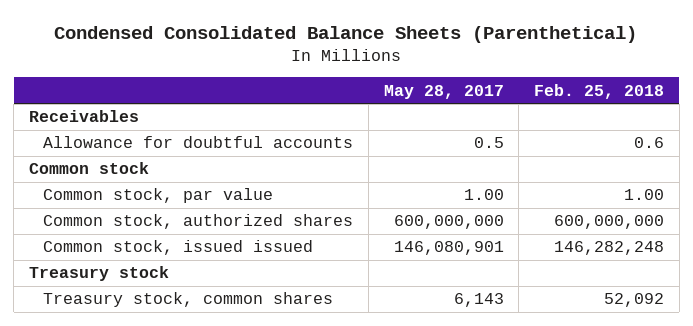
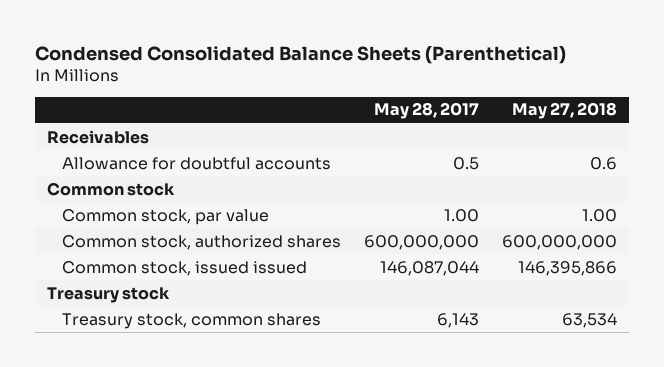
[533,83,664,99] Feb. 25, 2018 -> none
none -> [512,102,618,120] May 27, 2018
[393,241,504,256] 146,080,901 -> [379,260,479,276] 146,087,044

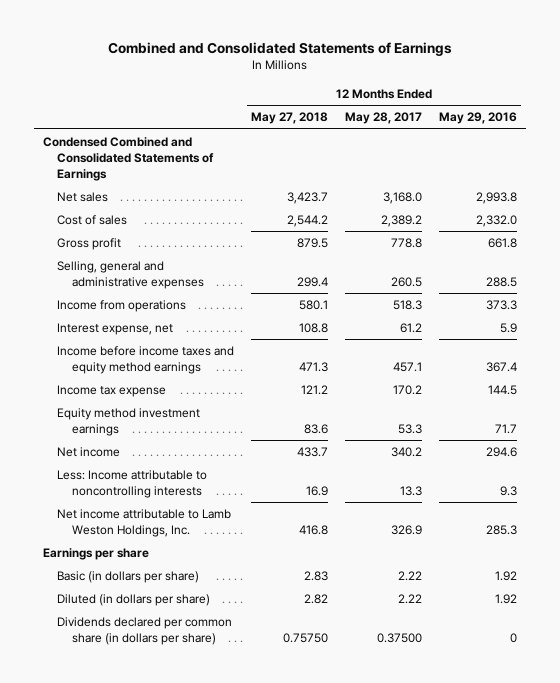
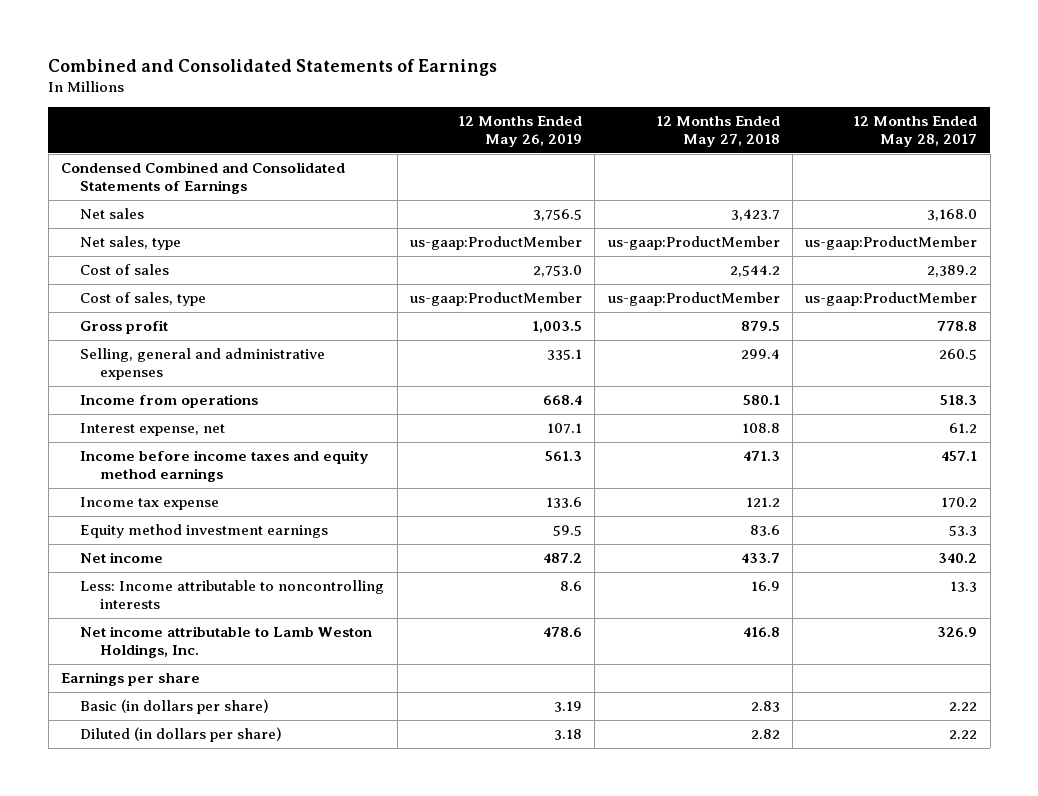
[439,112,518,125] May 29, 2016 -> none
none -> [458,116,583,147] 12 Months Ended May 26, 2019
none -> [80,236,182,251] Net sales, type
none -> [80,292,207,307] Cost of sales, type
[57,617,233,645] Dividends declared per common share (in dollars per share) -> none

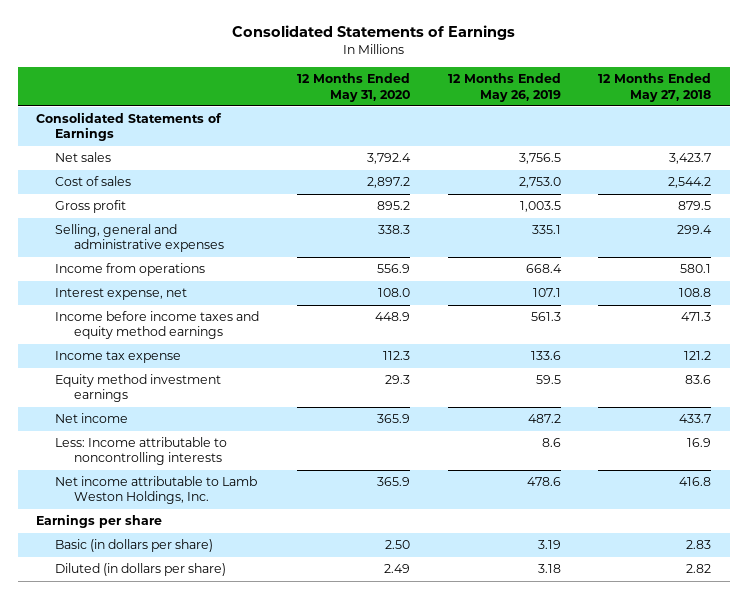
[48,58,498,76] Combined and Consolidated Statements of Earnings -> [231,25,515,41] Consolidated Statements of Earnings
[853,116,978,147] 12 Months Ended May 28, 2017 -> none
none -> [296,73,410,102] 12 Months Ended May 31, 2020
[61,162,346,194] Condensed Combined and Consolidated Statements of Earnings -> [36,112,223,142] Consolidated Statements of Earnings
[80,236,182,251] Net sales, type -> none
[80,292,207,307] Cost of sales, type -> none

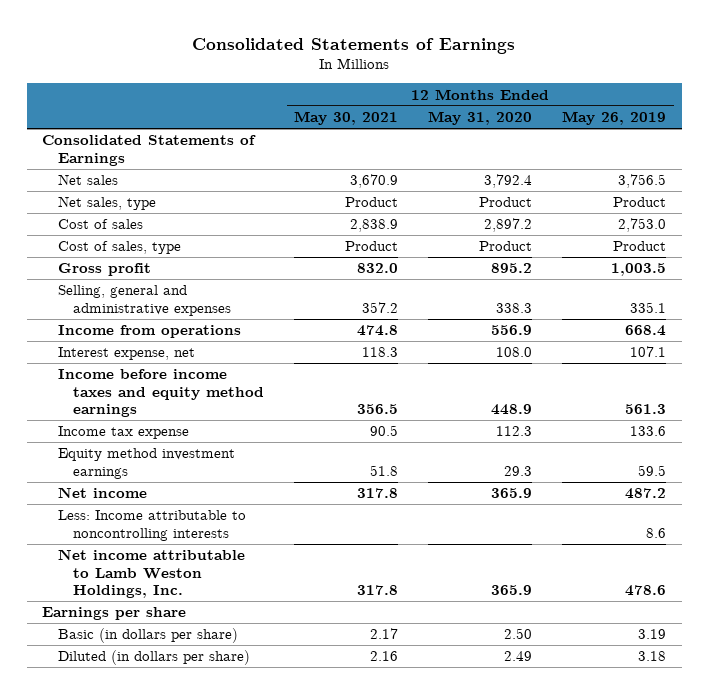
[598,73,712,102] 12 Months Ended May 27, 2018 -> none
none -> [294,111,399,126] May 30, 2021
none -> [57,196,156,211] Net sales, type
none -> [57,241,181,255] Cost of sales, type

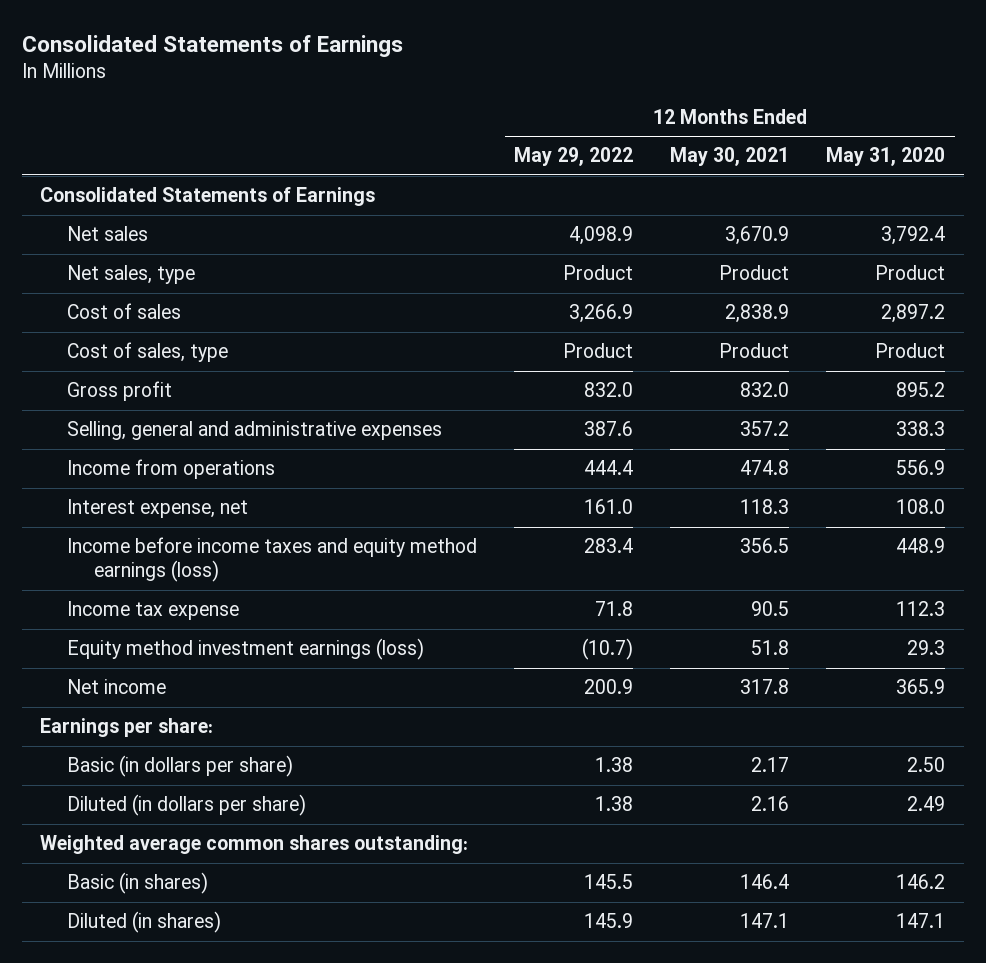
[562,111,667,126] May 26, 2019 -> none
none -> [514,147,634,167] May 29, 2022
[57,369,264,418] Income before income taxes and equity method earnings -> [67,537,478,583] Income before income taxes and equity method earnings (loss)
[57,448,235,479] Equity method investment earnings -> [67,638,425,661] Equity method investment earnings (loss)
[57,510,246,541] Less: Income attributable to noncontrolling interests -> none
[57,549,245,599] Net income attributable to Lamb Weston Holdings, Inc. -> none
[42,607,187,621] Earnings per share -> [40,718,214,738] Earnings per share:
none -> [40,835,469,855] Weighted average common shares outstanding:
none -> [67,872,209,895] Basic (in shares)
none -> [67,911,222,934] Diluted (in shares)

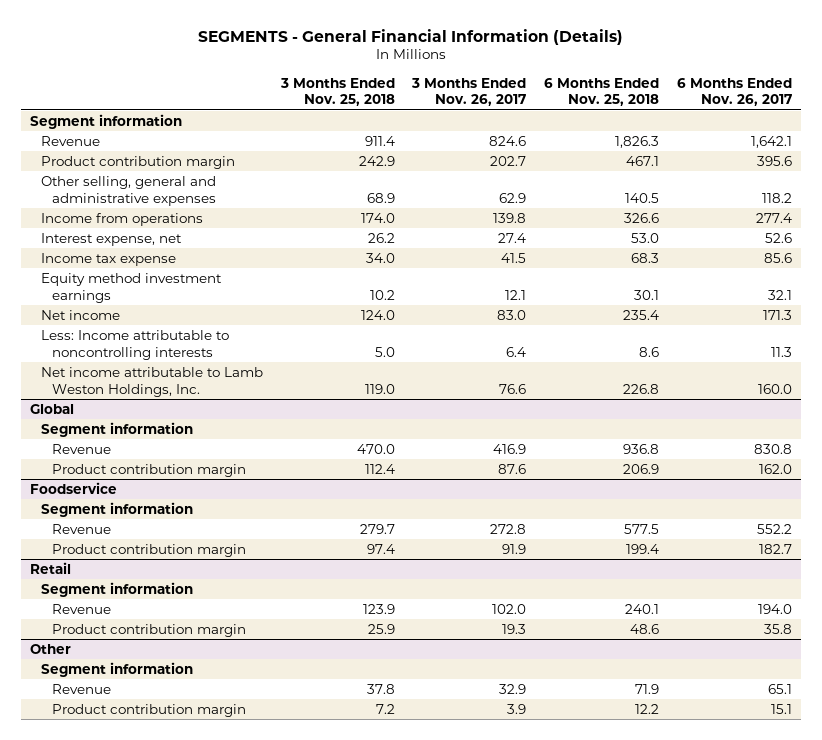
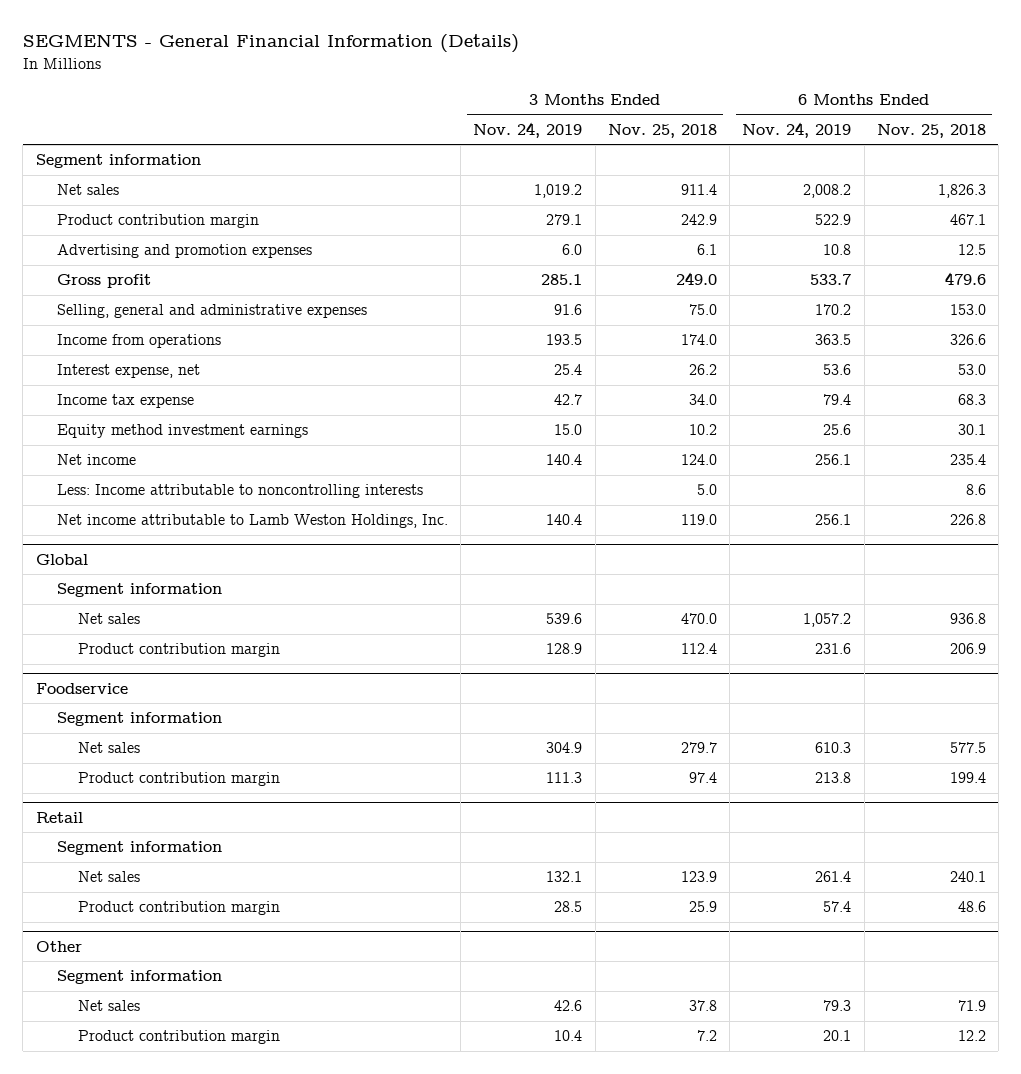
[411,77,527,107] 3 Months Ended Nov. 26, 2017 -> none
[676,77,792,107] 6 Months Ended Nov. 26, 2017 -> none
none -> [473,121,583,138] Nov. 24, 2019
none -> [742,121,852,138] Nov. 24, 2019
[40,135,100,146] Revenue -> [56,184,119,196] Net sales
none -> [56,244,312,259] Advertising and promotion expenses
none -> [56,274,151,289] Gross profit
[40,175,216,206] Other selling, general and administrative expenses -> [56,304,367,319] Selling, general and administrative expenses
[366,192,395,203] 68.9 -> [688,304,717,316] 75.0
[625,192,660,203] 140.5 -> [949,304,986,316] 153.0
[51,443,111,454] Revenue -> [78,613,141,625] Net sales
[51,523,111,534] Revenue -> [78,742,141,754] Net sales
[51,603,111,614] Revenue -> [78,871,141,883] Net sales
[51,683,111,694] Revenue -> [78,1000,141,1012] Net sales

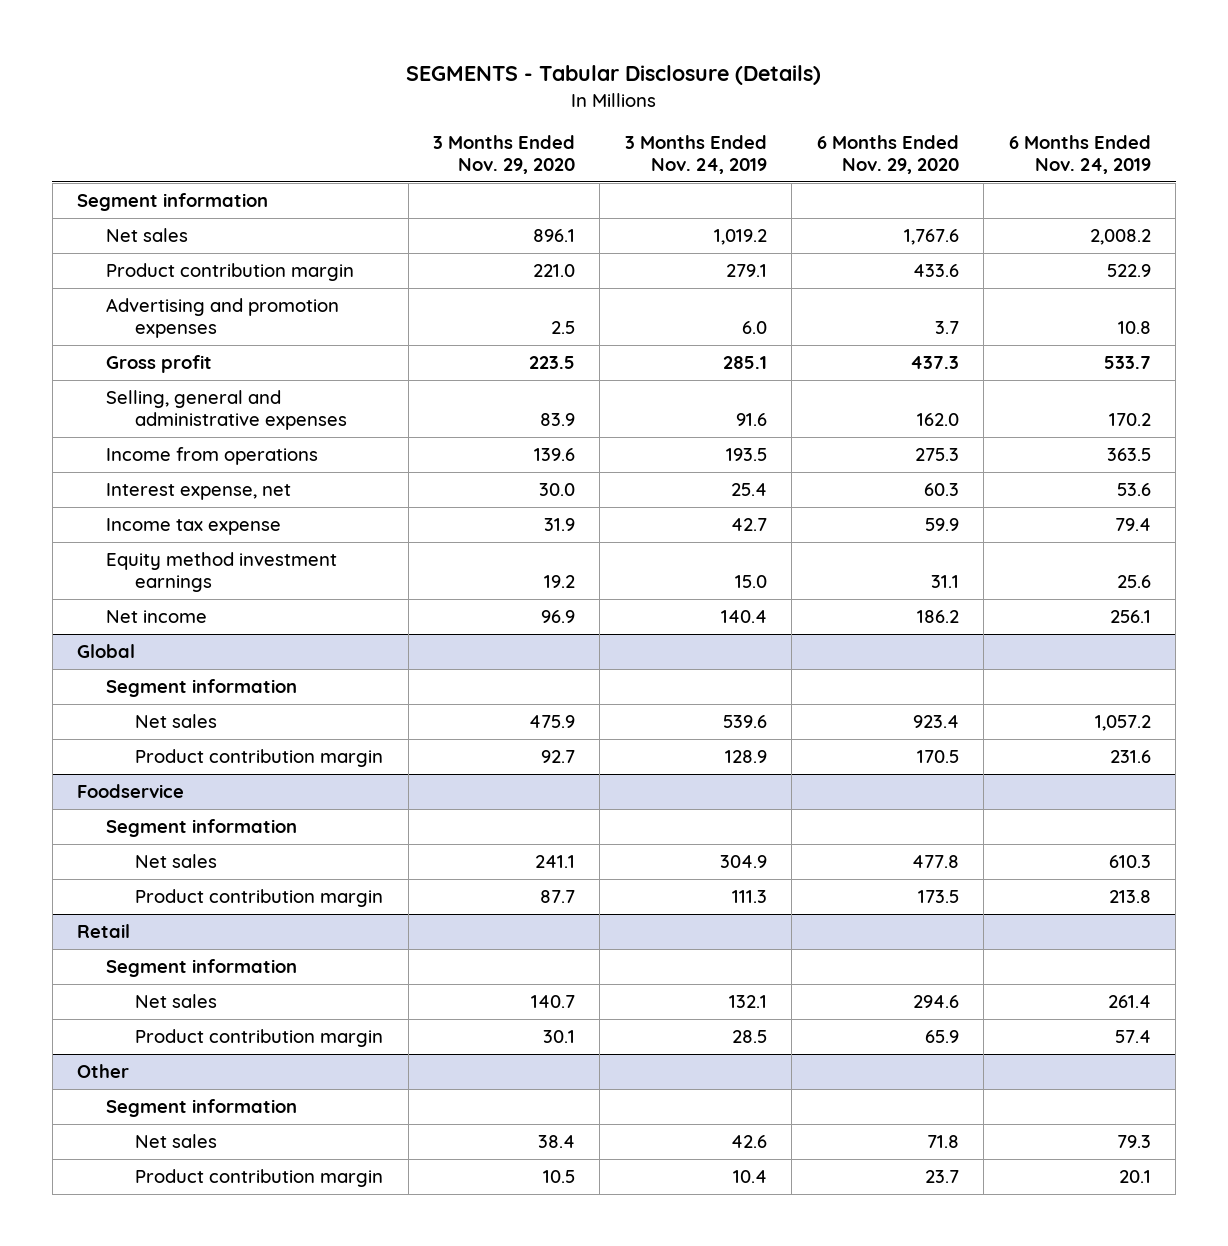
[22,34,519,54] SEGMENTS - General Financial Information (Details) -> [406,65,822,86] SEGMENTS - Tabular Disclosure (Details)
[607,123,717,138] Nov. 25, 2018 -> none
[876,123,986,138] Nov. 25, 2018 -> none
none -> [433,135,576,175] 3 Months Ended Nov. 29, 2020
none -> [816,135,959,175] 6 Months Ended Nov. 29, 2020
[56,484,423,499] Less: Income attributable to noncontrolling interests -> none
[56,514,448,529] Net income attributable to Lamb Weston Holdings, Inc. -> none

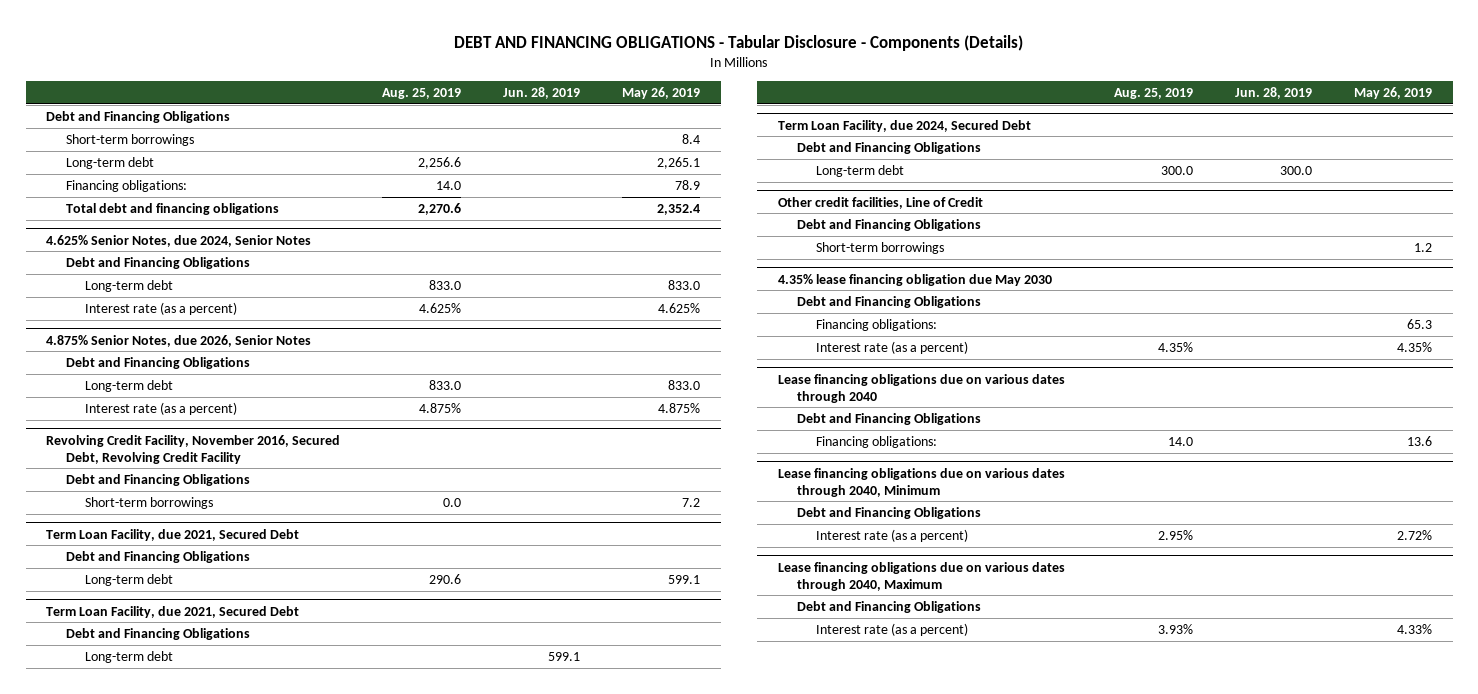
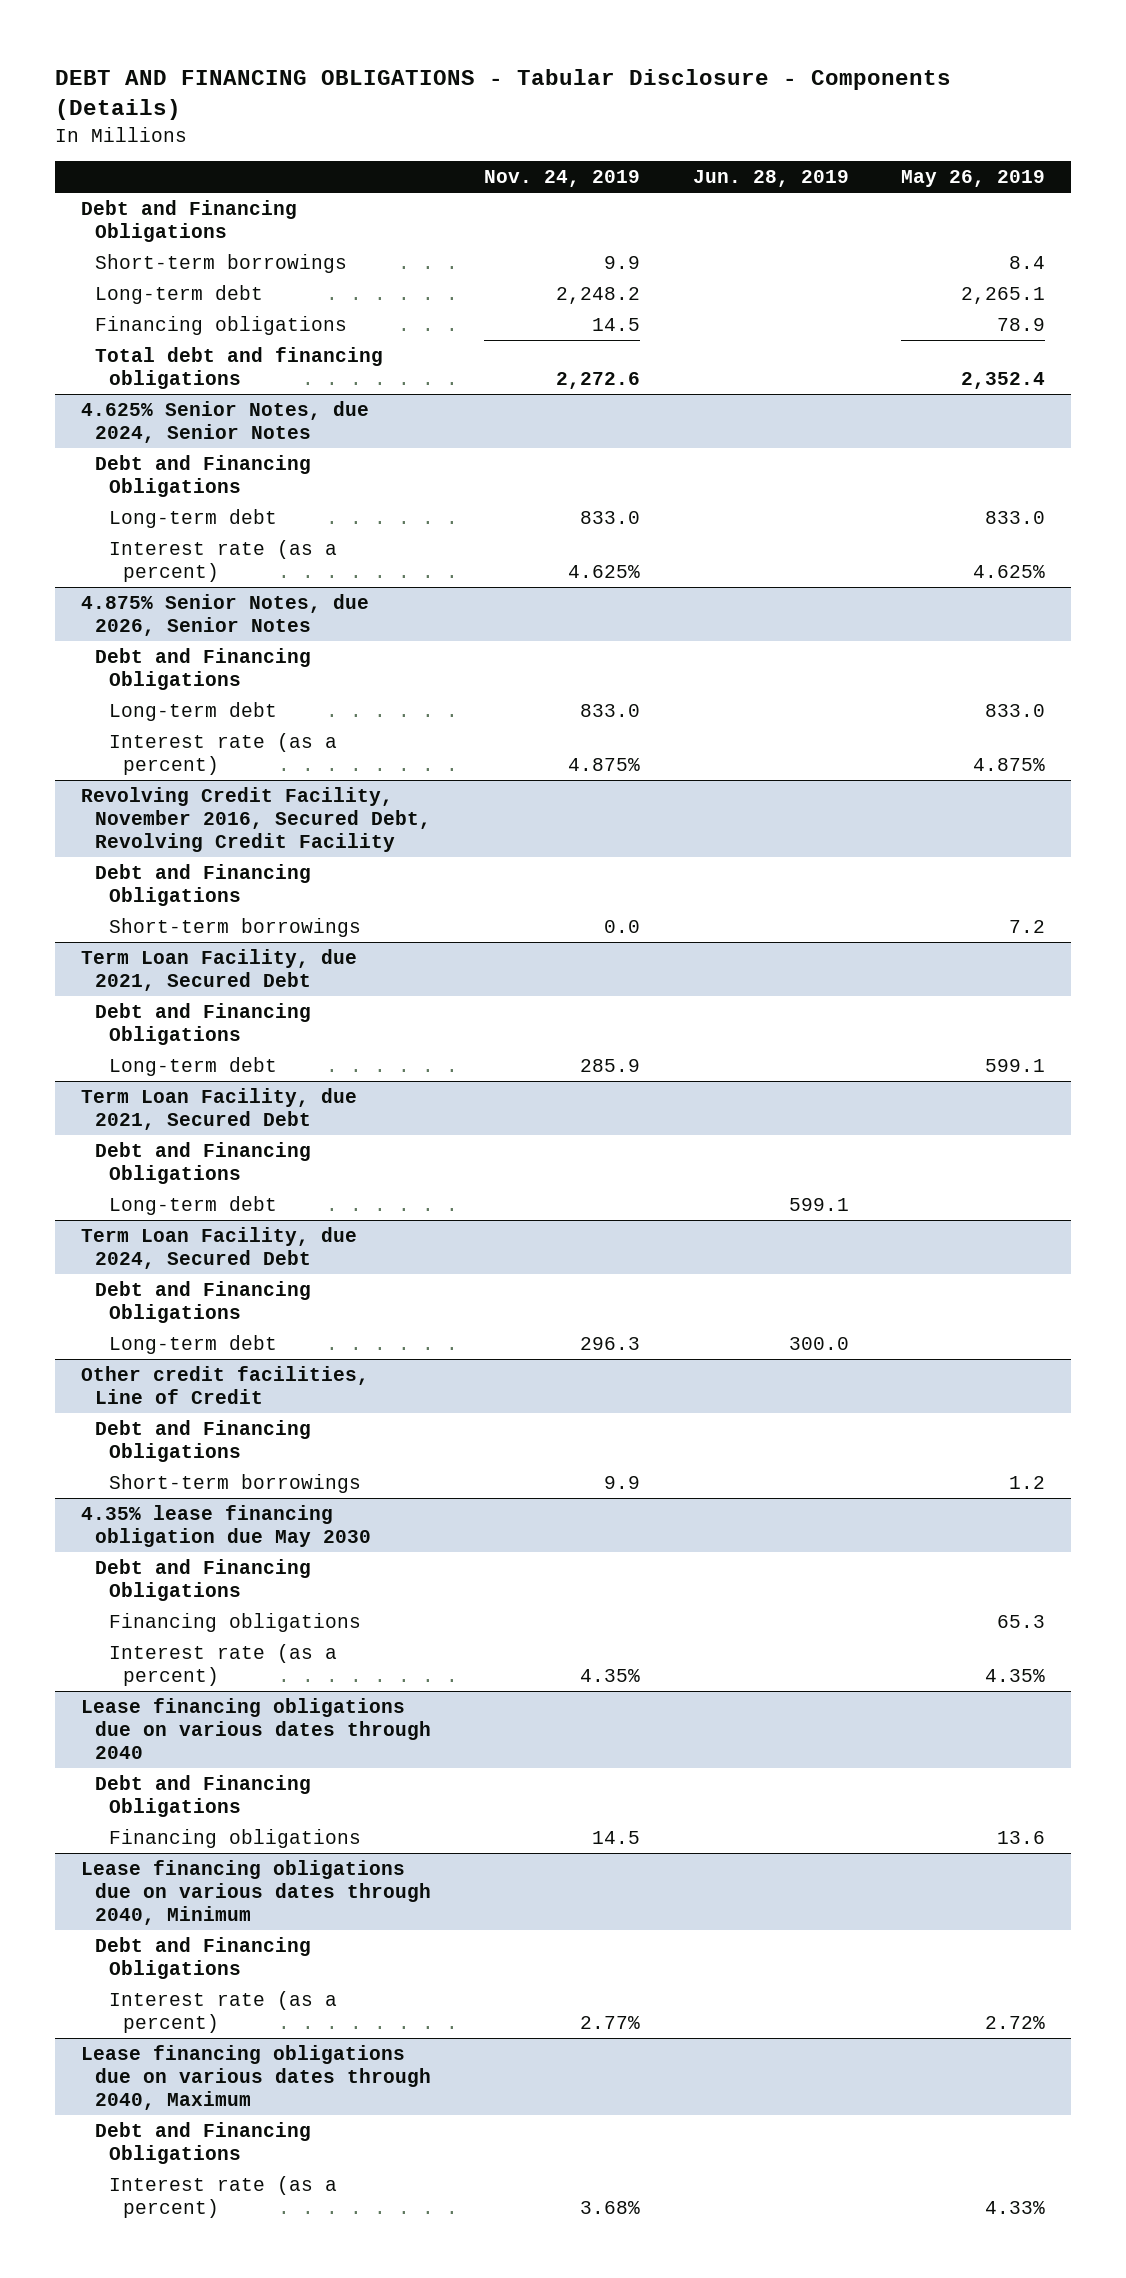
[382,88,462,100] Aug. 25, 2019 -> none
none -> [483,170,640,188] Nov. 24, 2019
[65,180,187,193] Financing obligations: -> [95,315,348,335] Financing obligations
[816,319,938,332] Financing obligations: -> [109,1612,362,1632] Financing obligations
[816,436,938,449] Financing obligations: -> [109,1828,362,1848] Financing obligations

